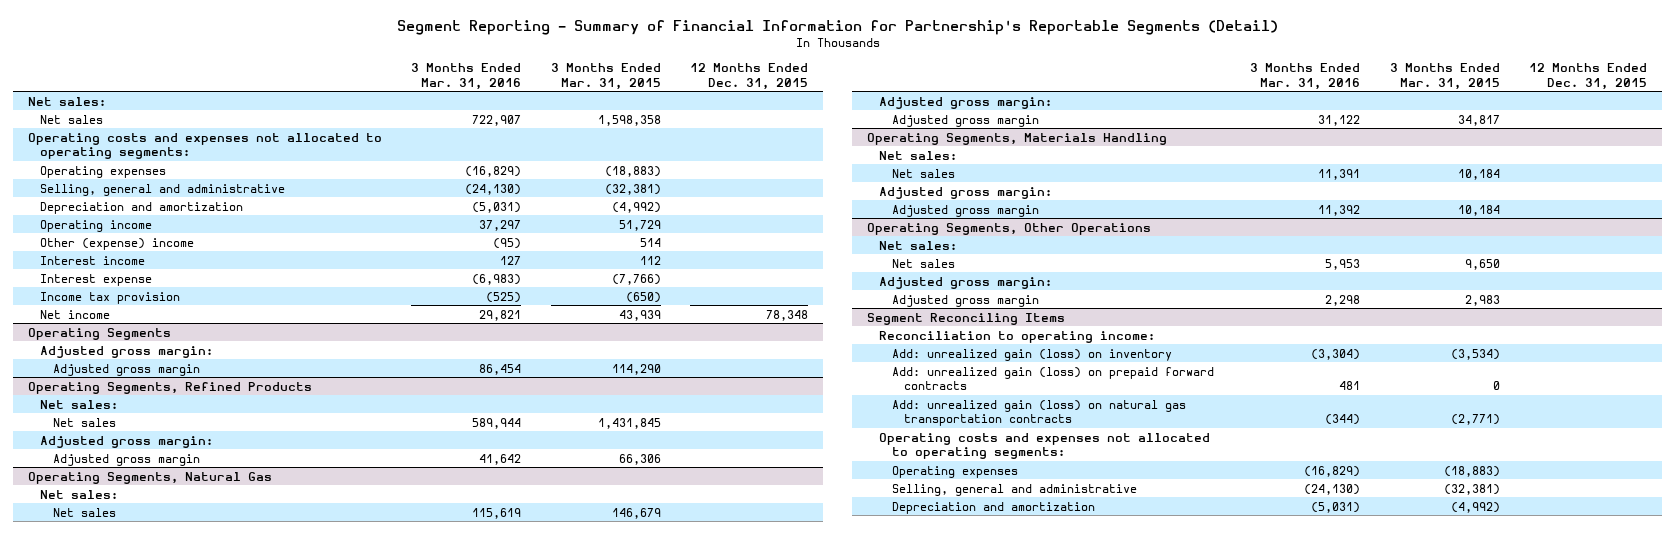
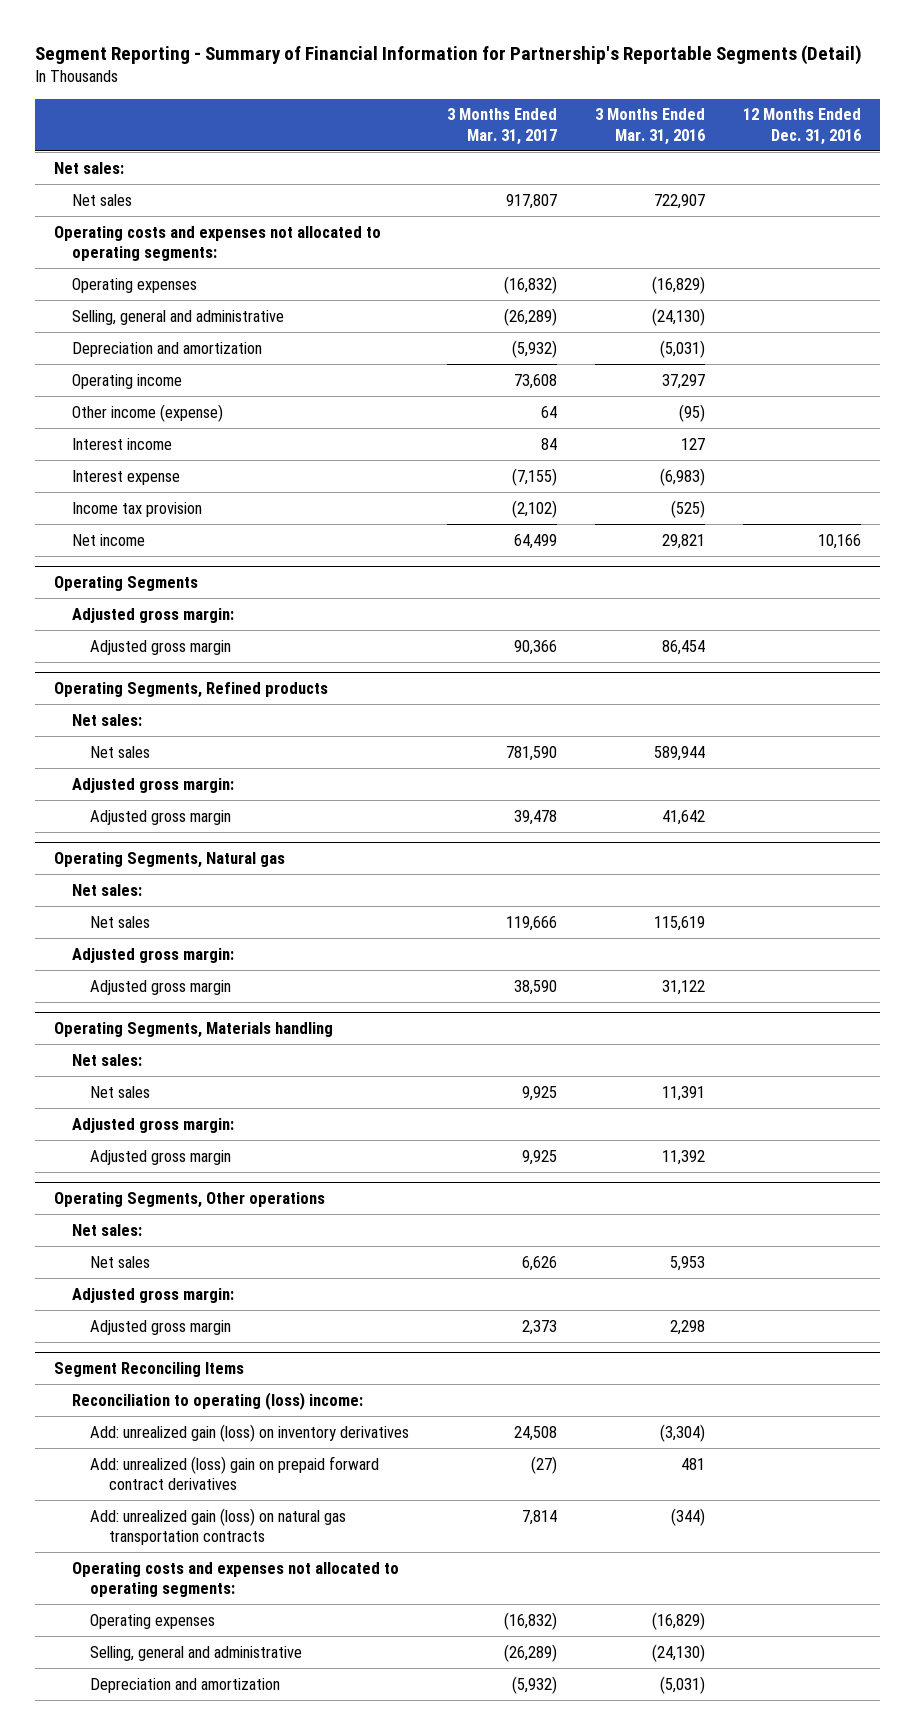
[550,63,661,90] 3 Months Ended Mar. 31, 2015 -> none
[690,63,809,90] 12 Months Ended Dec. 31, 2015 -> none
none -> [447,108,558,145] 3 Months Ended Mar. 31, 2017
none -> [742,108,861,145] 12 Months Ended Dec. 31, 2016
[40,237,195,250] Other (expense) income -> [72,403,224,422] Other income (expense)
[27,381,312,394] Operating Segments, Refined Products -> [53,681,328,698] Operating Segments, Refined products
[27,471,272,484] Operating Segments, Natural Gas -> [53,851,285,868] Operating Segments, Natural gas
[866,132,1167,145] Operating Segments, Materials Handling -> [53,1021,333,1038] Operating Segments, Materials handling
[866,222,1151,235] Operating Segments, Other Operations -> [53,1191,325,1208] Operating Segments, Other operations
[879,330,1156,343] Reconciliation to operating income: -> [72,1391,364,1410] Reconciliation to operating (loss) income:
[891,348,1172,361] Add: unrealized gain (loss) on inventory -> [90,1423,410,1442] Add: unrealized gain (loss) on inventory derivatives
[891,366,1214,391] Add: unrealized gain (loss) on prepaid forward contracts -> [90,1455,380,1490] Add: unrealized (loss) gain on prepaid forward contract derivatives

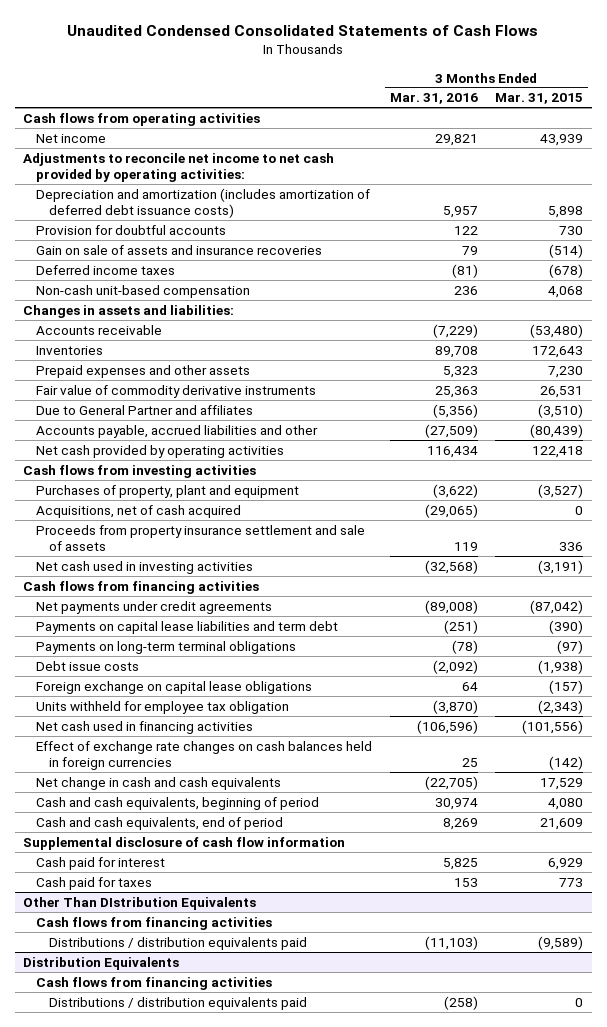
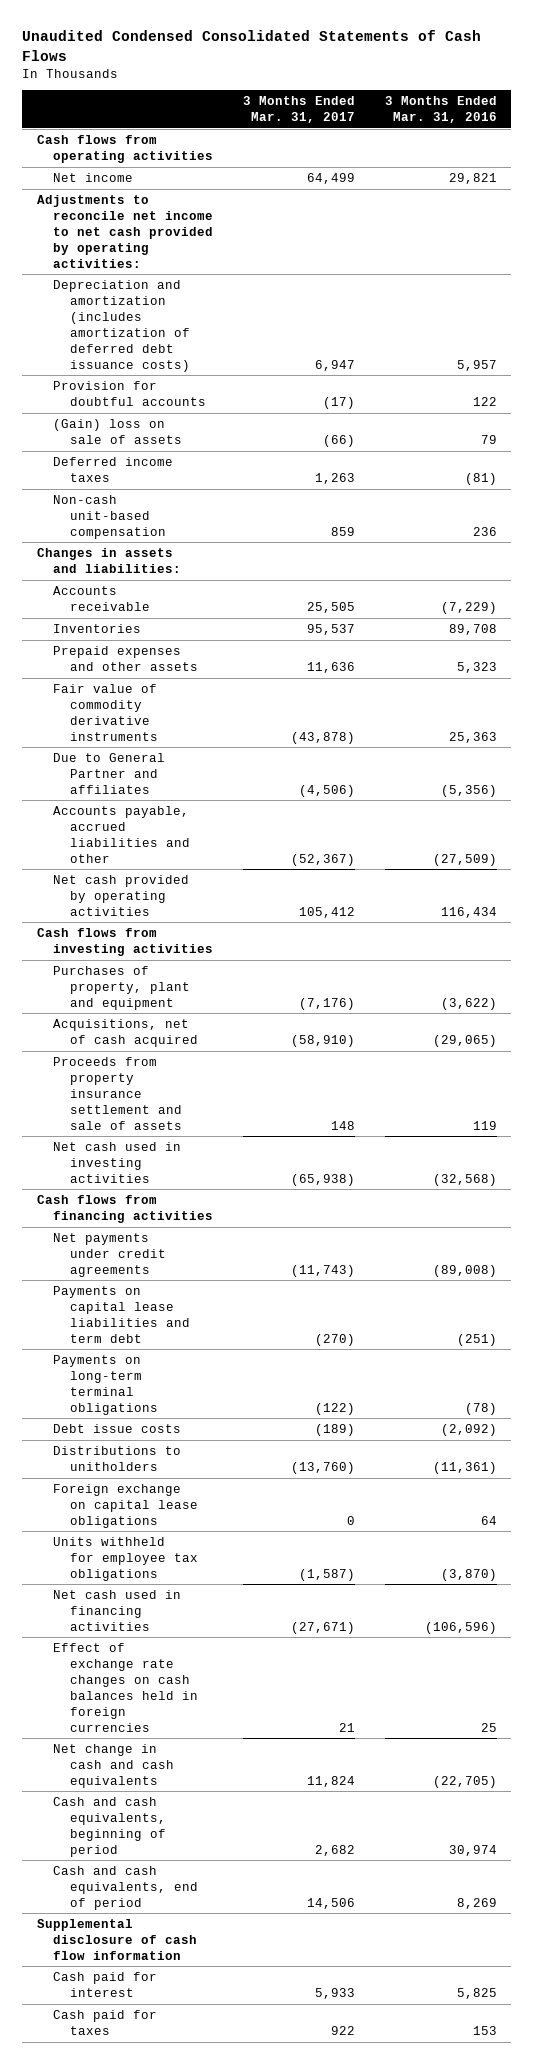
[495,93,584,105] Mar. 31, 2015 -> none
none -> [242,96,355,124] 3 Months Ended Mar. 31, 2017
[36,244,323,255] Gain on sale of assets and insurance recoveries -> [53,418,182,444] (Gain) loss on sale of assets
none -> [53,1445,182,1471] Distributions to unitholders
[36,700,290,714] Units withheld for employee tax obligation -> [53,1536,198,1581] Units withheld for employee tax obligations
[23,896,257,910] Other Than DIstribution Equivalents -> none
[36,916,273,930] Cash flows from financing activities -> none
[49,936,308,950] Distributions / distribution equivalents paid -> none
[23,956,180,970] Distribution Equivalents -> none
[36,976,273,990] Cash flows from financing activities -> none
[49,996,308,1010] Distributions / distribution equivalents paid -> none

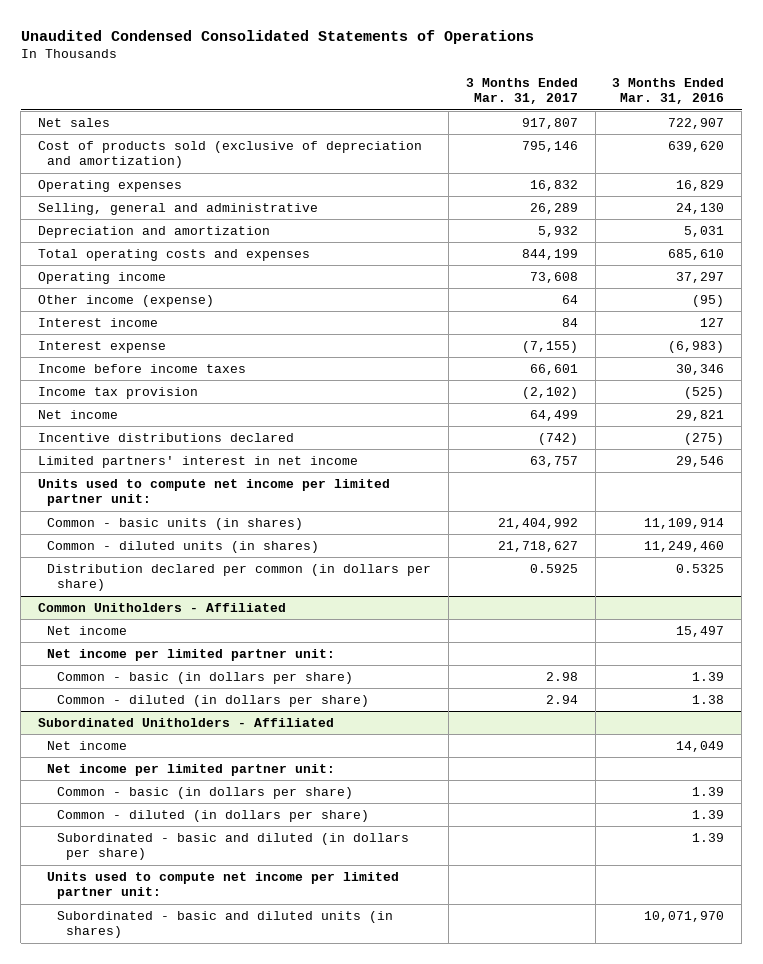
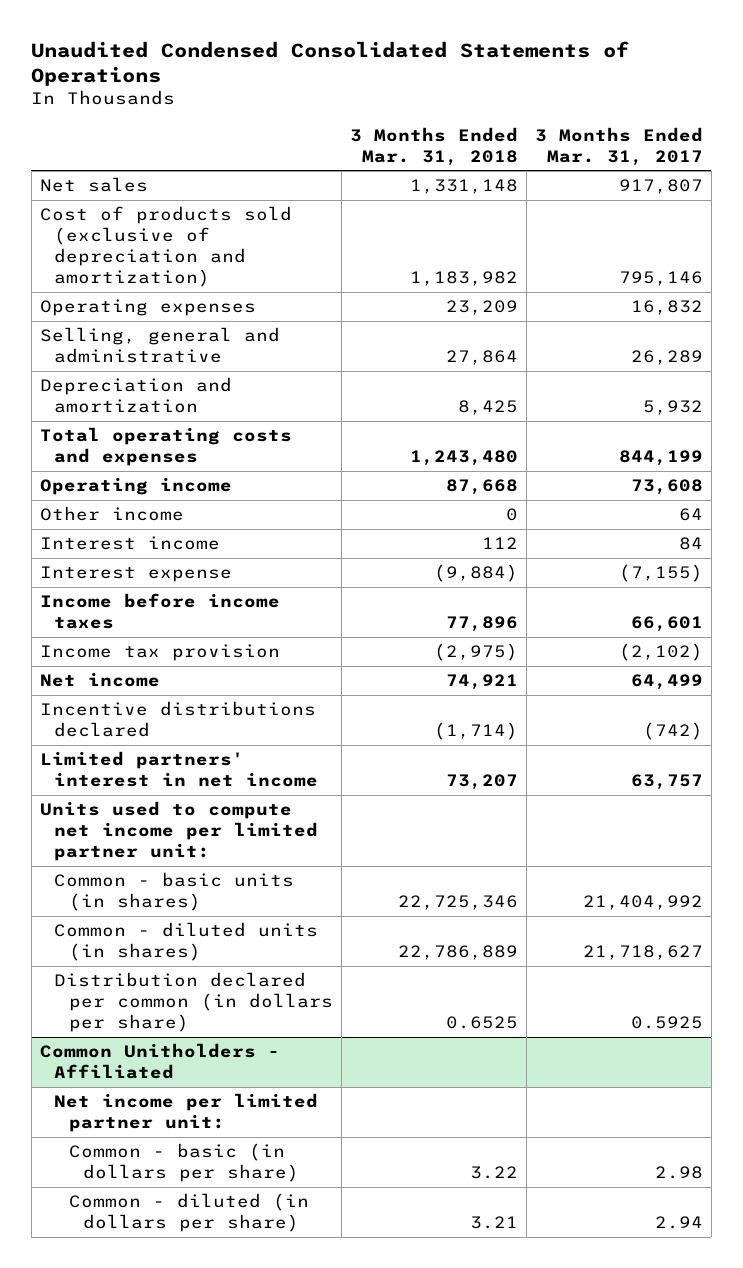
[612,77,725,105] 3 Months Ended Mar. 31, 2016 -> none
none -> [349,126,518,166] 3 Months Ended Mar. 31, 2018
[38,294,215,307] Other income (expense) -> [39,506,184,522] Other income
[47,625,128,635] Net income -> none
[38,717,335,727] Subordinated Unitholders - Affiliated -> none
[47,740,128,750] Net income -> none
[47,763,336,776] Net income per limited partner unit: -> none
[56,786,353,799] Common - basic (in dollars per share) -> none
[56,809,369,822] Common - diluted (in dollars per share) -> none
[56,832,409,861] Subordinated - basic and diluted (in dollars per share) -> none
[47,871,400,900] Units used to compute net income per limited partner unit: -> none
[56,910,393,939] Subordinated - basic and diluted units (in shares) -> none

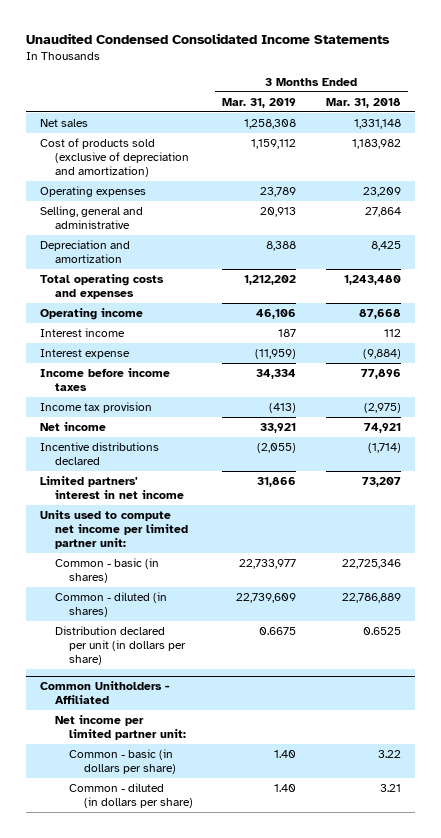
[31,40,630,87] Unaudited Condensed Consolidated Statements of Operations -> [25,32,390,44] Unaudited Condensed Consolidated Income Statements
[534,126,703,166] 3 Months Ended Mar. 31, 2017 -> none
none -> [222,97,297,108] Mar. 31, 2019
[39,506,184,522] Other income -> none
[54,872,295,912] Common - basic units (in shares) -> [54,558,159,584] Common - basic (in shares)
[54,922,319,962] Common - diluted units (in shares) -> [54,592,167,618] Common - diluted (in shares)
[54,972,333,1033] Distribution declared per common (in dollars per share) -> [54,626,187,666] Distribution declared per unit (in dollars per share)

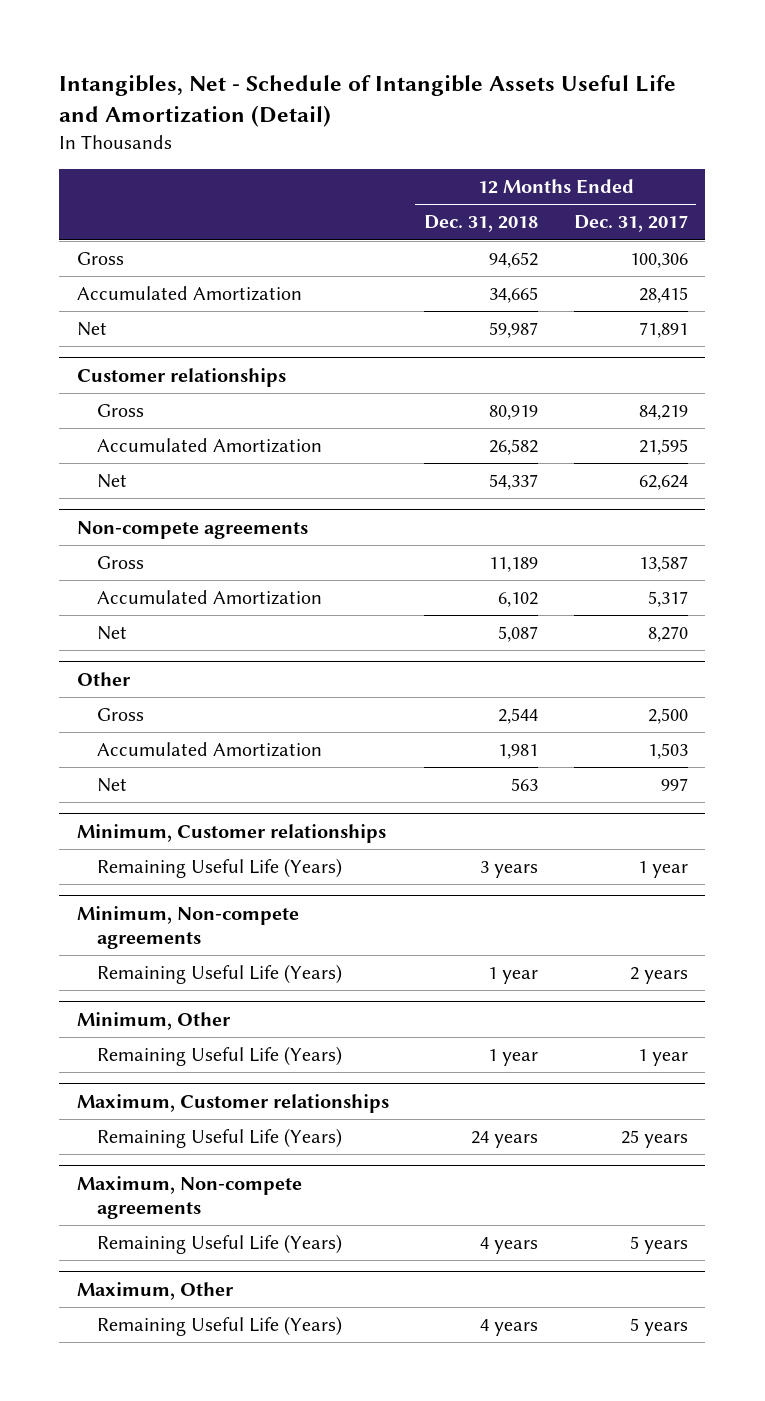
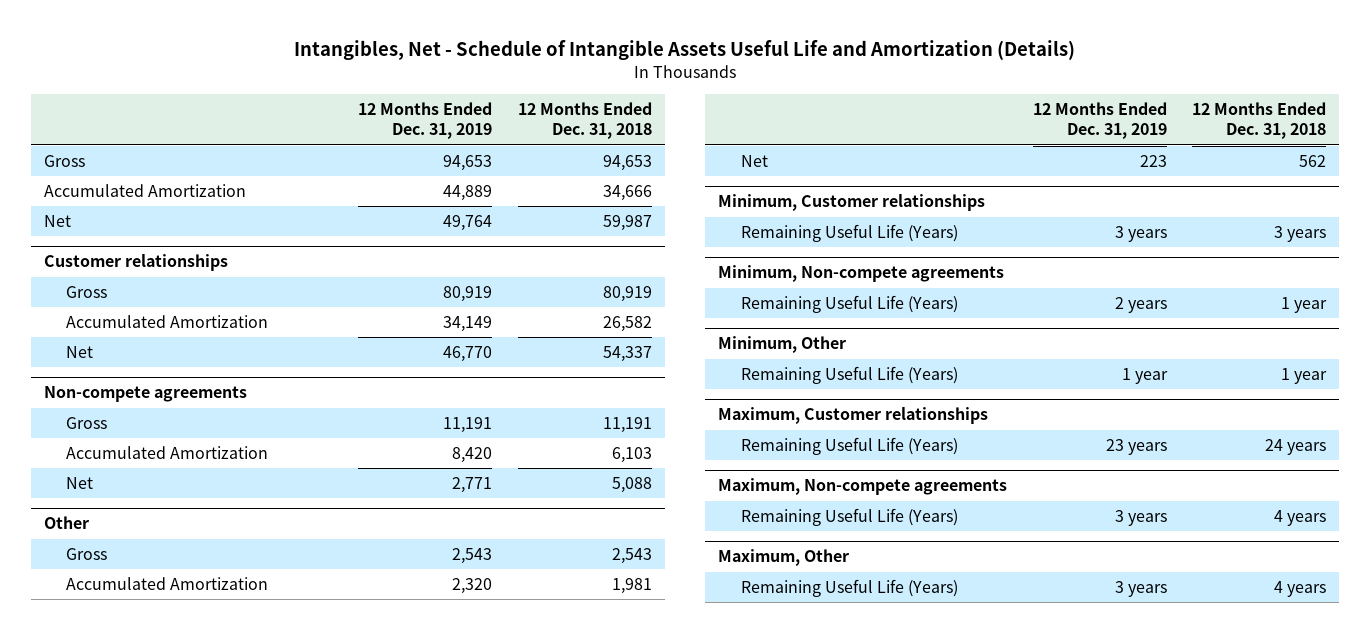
[59,74,677,127] Intangibles, Net - Schedule of Intangible Assets Useful Life and Amortization (Detail) -> [293,40,1075,61] Intangibles, Net - Schedule of Intangible Assets Useful Life and Amortization (Details)
[573,215,688,233] Dec. 31, 2017 -> none
none -> [358,102,493,140] 12 Months Ended Dec. 31, 2019
[489,252,539,269] 94,652 -> [602,155,652,172] 94,653
[489,287,539,304] 34,665 -> [602,185,652,202] 34,666
[489,557,539,573] 11,189 -> [602,417,652,434] 11,191
[498,592,539,608] 6,102 -> [611,447,652,464] 6,103
[498,626,539,643] 5,087 -> [611,477,652,494] 5,088
[498,708,539,725] 2,544 -> [611,548,652,565] 2,543
[511,778,539,792] 563 -> [1299,155,1327,168] 562

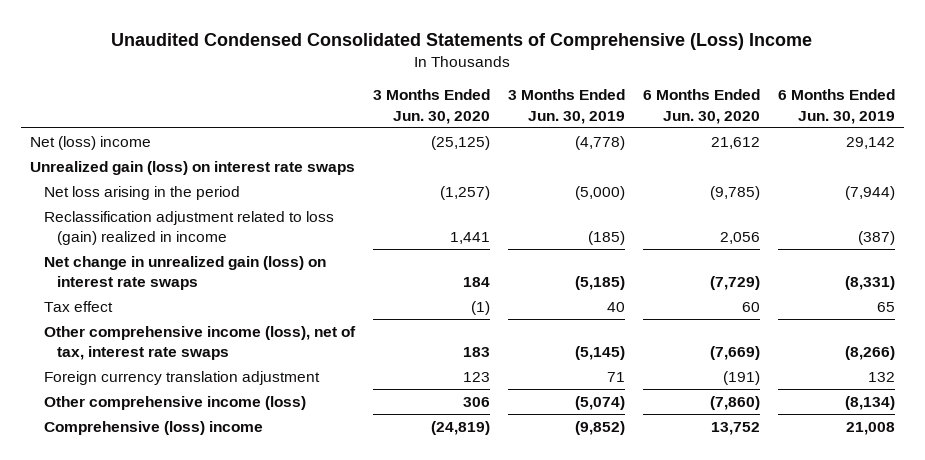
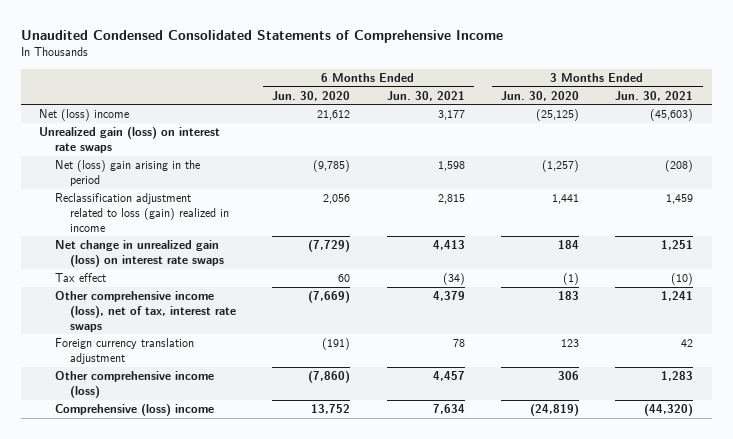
[111,32,813,50] Unaudited Condensed Consolidated Statements of Comprehensive (Loss) Income -> [20,29,503,43] Unaudited Condensed Consolidated Statements of Comprehensive Income
[507,89,625,124] 3 Months Ended Jun. 30, 2019 -> none
[777,89,895,124] 6 Months Ended Jun. 30, 2019 -> none
none -> [386,90,465,101] Jun. 30, 2021
none -> [615,90,694,101] Jun. 30, 2021
[43,185,240,200] Net loss arising in the period -> [54,160,200,186] Net (loss) gain arising in the period

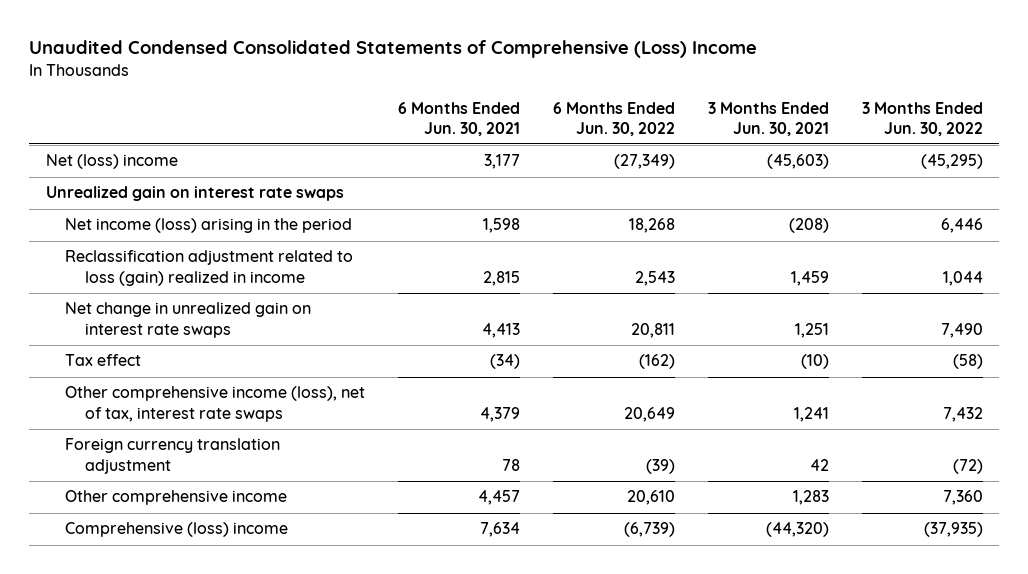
[20,29,503,43] Unaudited Condensed Consolidated Statements of Comprehensive Income -> [29,40,758,59] Unaudited Condensed Consolidated Statements of Comprehensive (Loss) Income
[272,90,351,101] Jun. 30, 2020 -> none
[501,90,580,101] Jun. 30, 2020 -> none
none -> [553,101,676,136] 6 Months Ended Jun. 30, 2022
none -> [861,101,983,136] 3 Months Ended Jun. 30, 2022
[39,127,221,153] Unrealized gain (loss) on interest rate swaps -> [45,186,344,202] Unrealized gain on interest rate swaps
[54,160,200,186] Net (loss) gain arising in the period -> [65,218,353,234] Net income (loss) arising in the period
[54,240,224,267] Net change in unrealized gain (loss) on interest rate swaps -> [65,302,312,338] Net change in unrealized gain on interest rate swaps
[54,371,214,398] Other comprehensive income (loss) -> [65,490,288,506] Other comprehensive income

